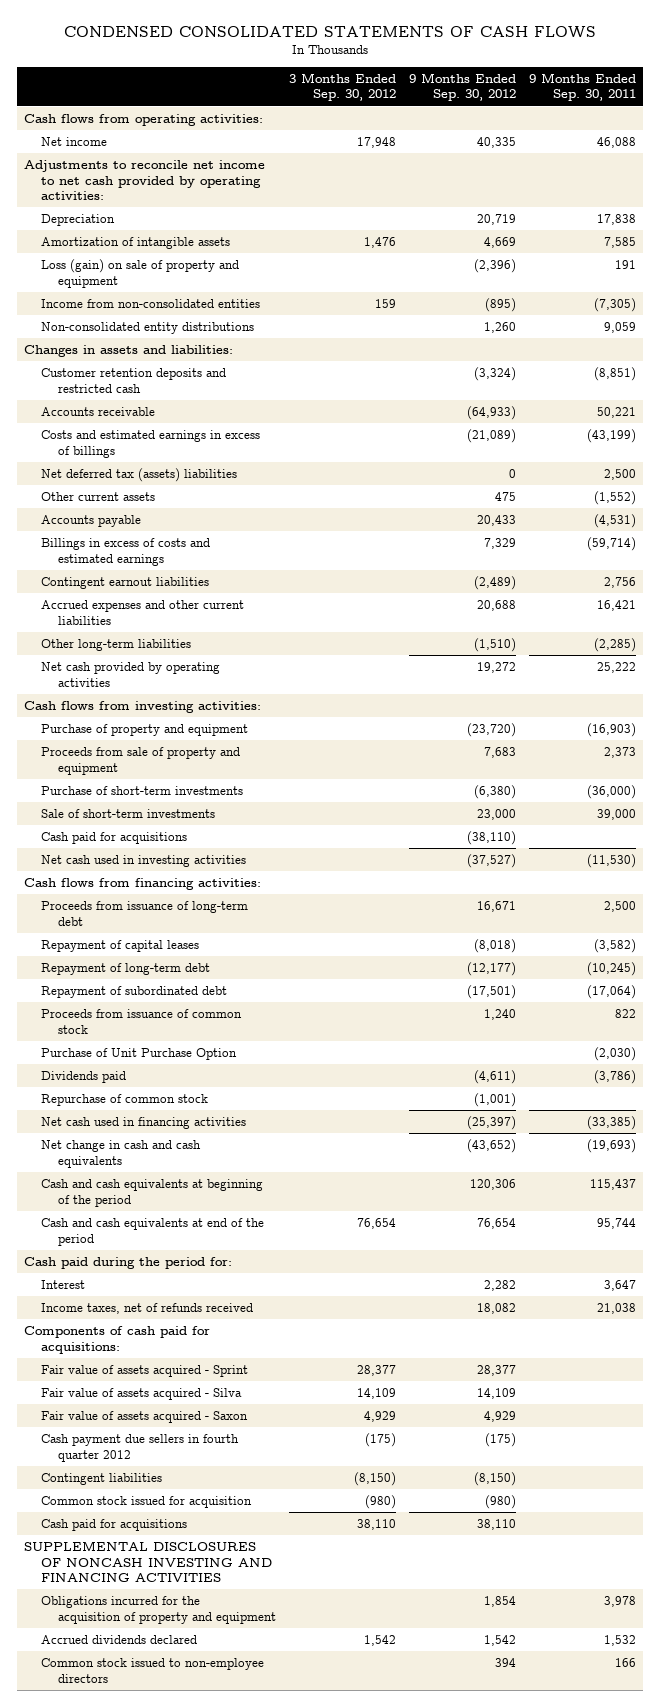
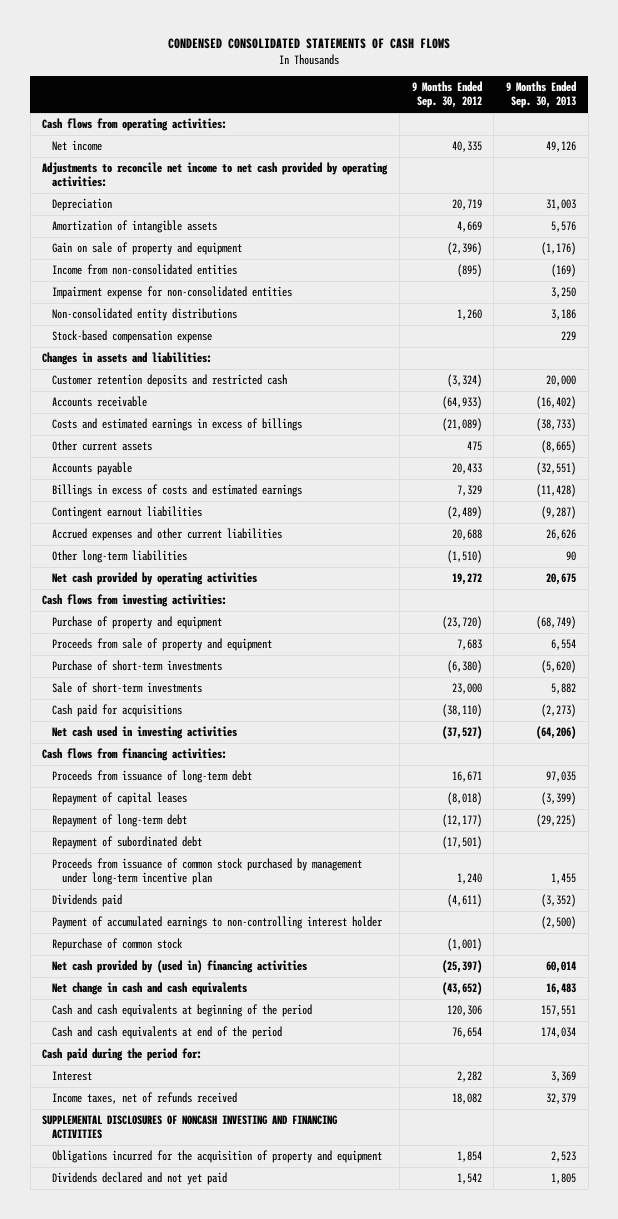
[289,72,397,102] 3 Months Ended Sep. 30, 2012 -> none
[529,72,637,102] 9 Months Ended Sep. 30, 2011 -> none
none -> [506,81,577,109] 9 Months Ended Sep. 30, 2013
[40,259,239,288] Loss (gain) on sale of property and equipment -> [51,242,242,256] Gain on sale of property and equipment
none -> [51,286,292,300] Impairment expense for non-consolidated entities
none -> [51,330,212,344] Stock-based compensation expense
[40,468,237,483] Net deferred tax (assets) liabilities -> none
[40,1048,237,1061] Purchase of Unit Purchase Option -> none
[40,1009,242,1034] Proceeds from issuance of common stock -> [51,858,362,886] Proceeds from issuance of common stock purchased by management under long-term incentive plan
none -> [51,916,383,930] Payment of accumulated earnings to non-controlling interest holder
[40,1117,246,1130] Net cash used in financing activities -> [51,960,307,974] Net cash provided by (used in) financing activities
[23,1326,210,1354] Components of cash paid for acquisitions: -> none
[40,1365,248,1378] Fair value of assets acquired - Sprint -> none
[40,1388,242,1401] Fair value of assets acquired - Silva -> none
[40,1411,248,1424] Fair value of assets acquired - Saxon -> none
[40,1434,239,1462] Cash payment due sellers in fourth quarter 2012 -> none
[40,1473,162,1486] Contingent liabilities -> none
[40,1496,252,1509] Common stock issued for acquisition -> none
[40,1519,187,1532] Cash paid for acquisitions -> none
[40,1658,264,1683] Common stock issued to non-employee directors -> none
[40,1635,197,1645] Accrued dividends declared -> [51,1172,227,1186] Dividends declared and not yet paid

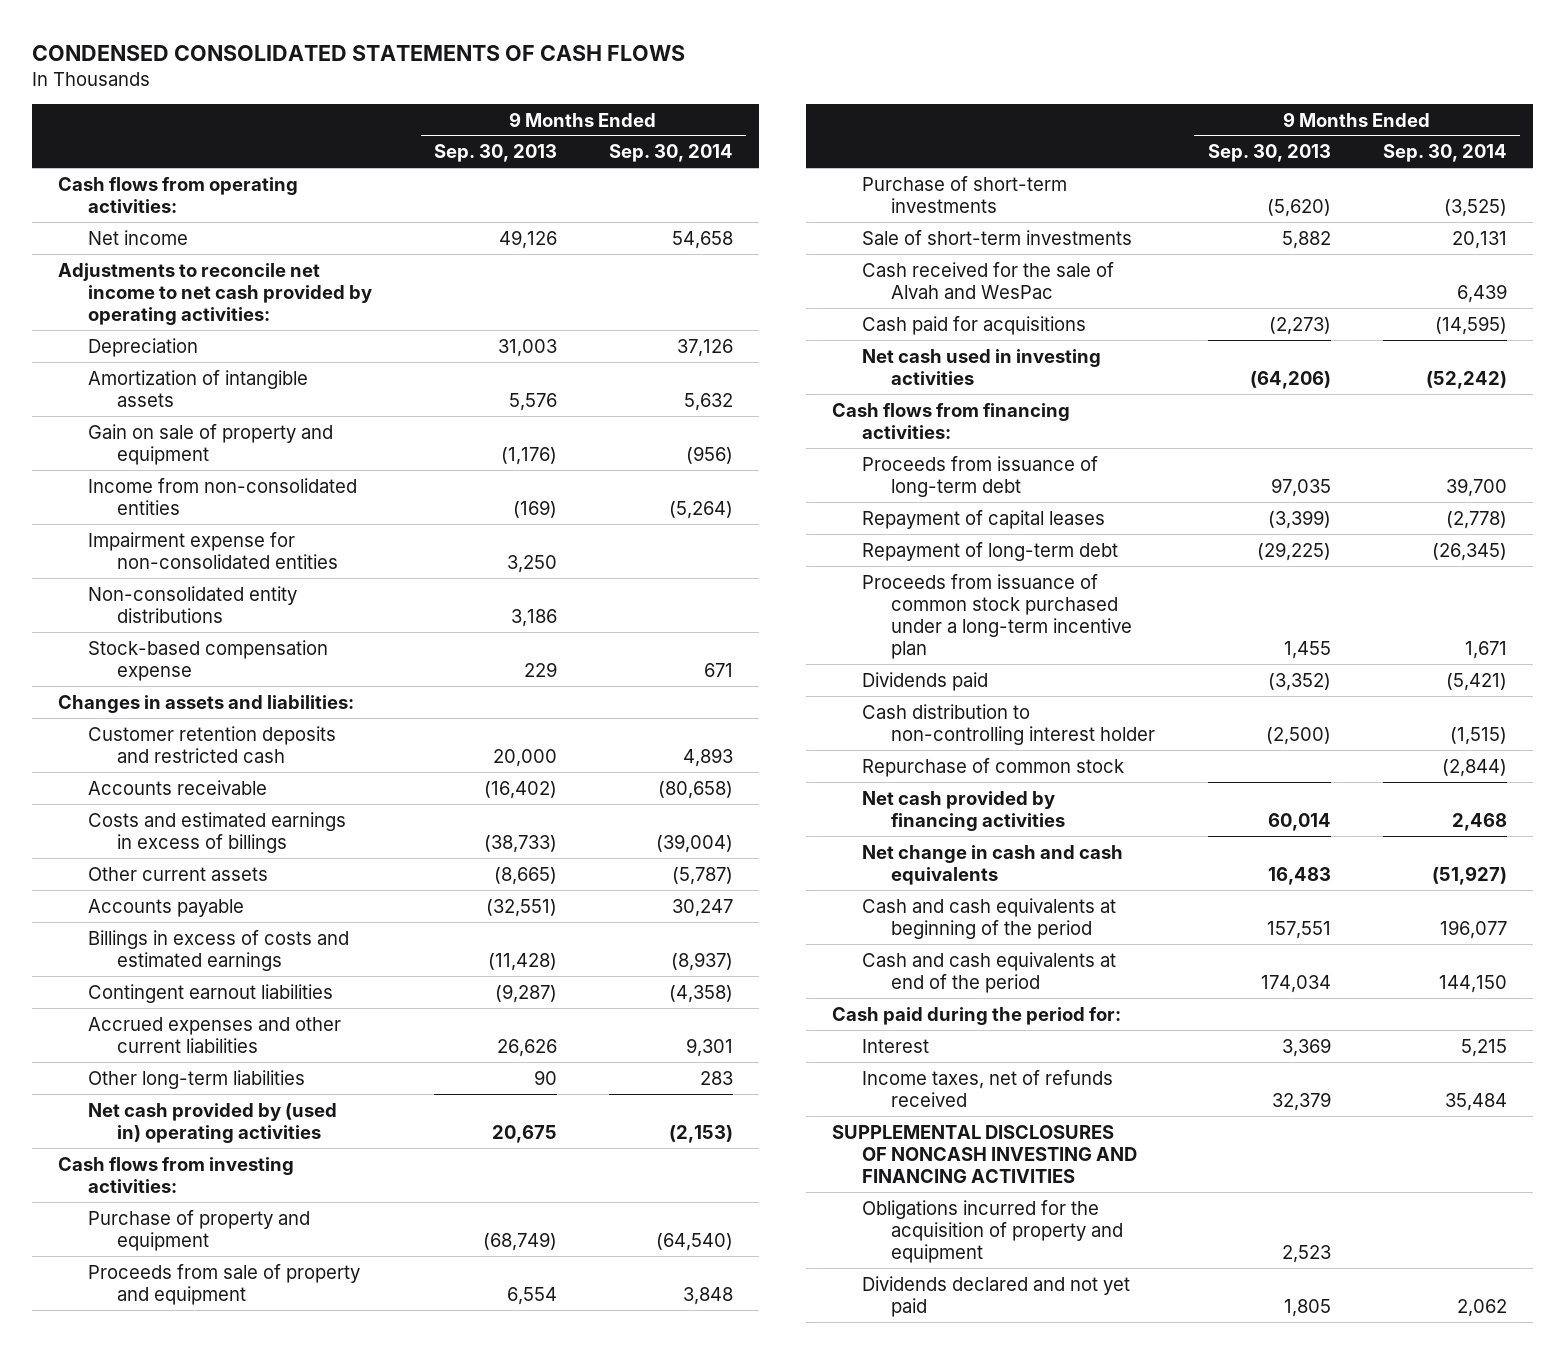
[411,81,482,109] 9 Months Ended Sep. 30, 2012 -> none
none -> [609,144,734,163] Sep. 30, 2014
[51,572,257,586] Net cash provided by operating activities -> [87,1102,337,1143] Net cash provided by (used in) operating activities
none -> [861,261,1114,299] Cash received for the sale of Alvah and WesPac
[51,836,202,850] Repayment of subordinated debt -> none
[51,858,362,886] Proceeds from issuance of common stock purchased by management under long-term incentive plan -> [861,573,1133,660] Proceeds from issuance of common stock purchased under a long-term incentive plan
[51,916,383,930] Payment of accumulated earnings to non-controlling interest holder -> [861,703,1156,745] Cash distribution to non-controlling interest holder
[51,960,307,974] Net cash provided by (used in) financing activities -> [861,790,1066,831] Net cash provided by financing activities

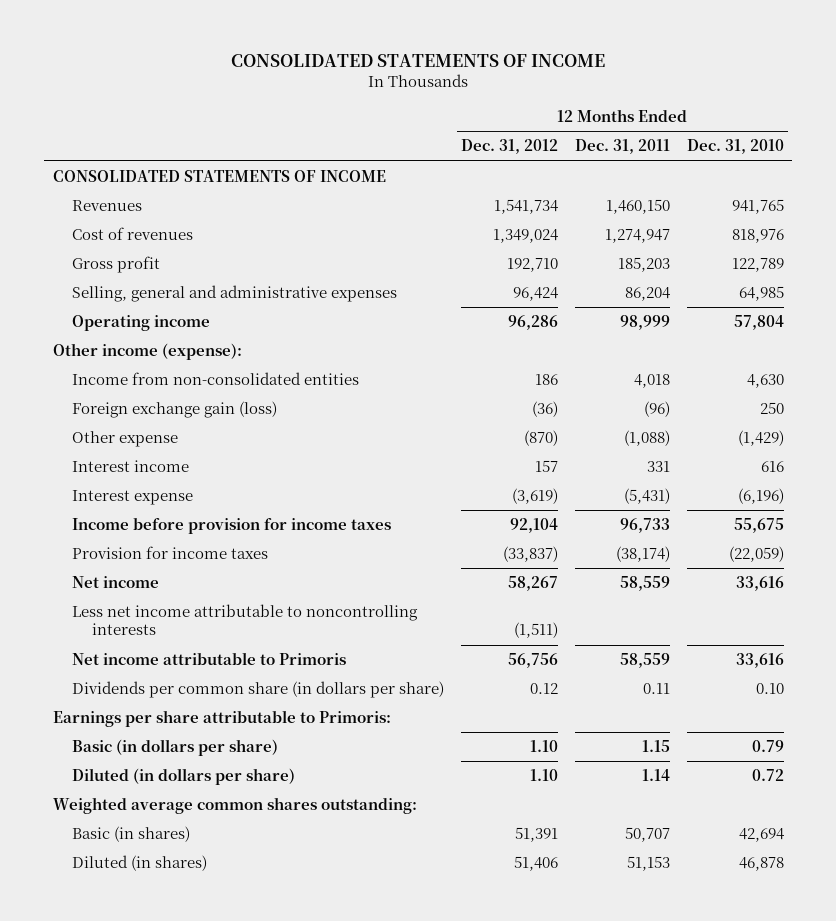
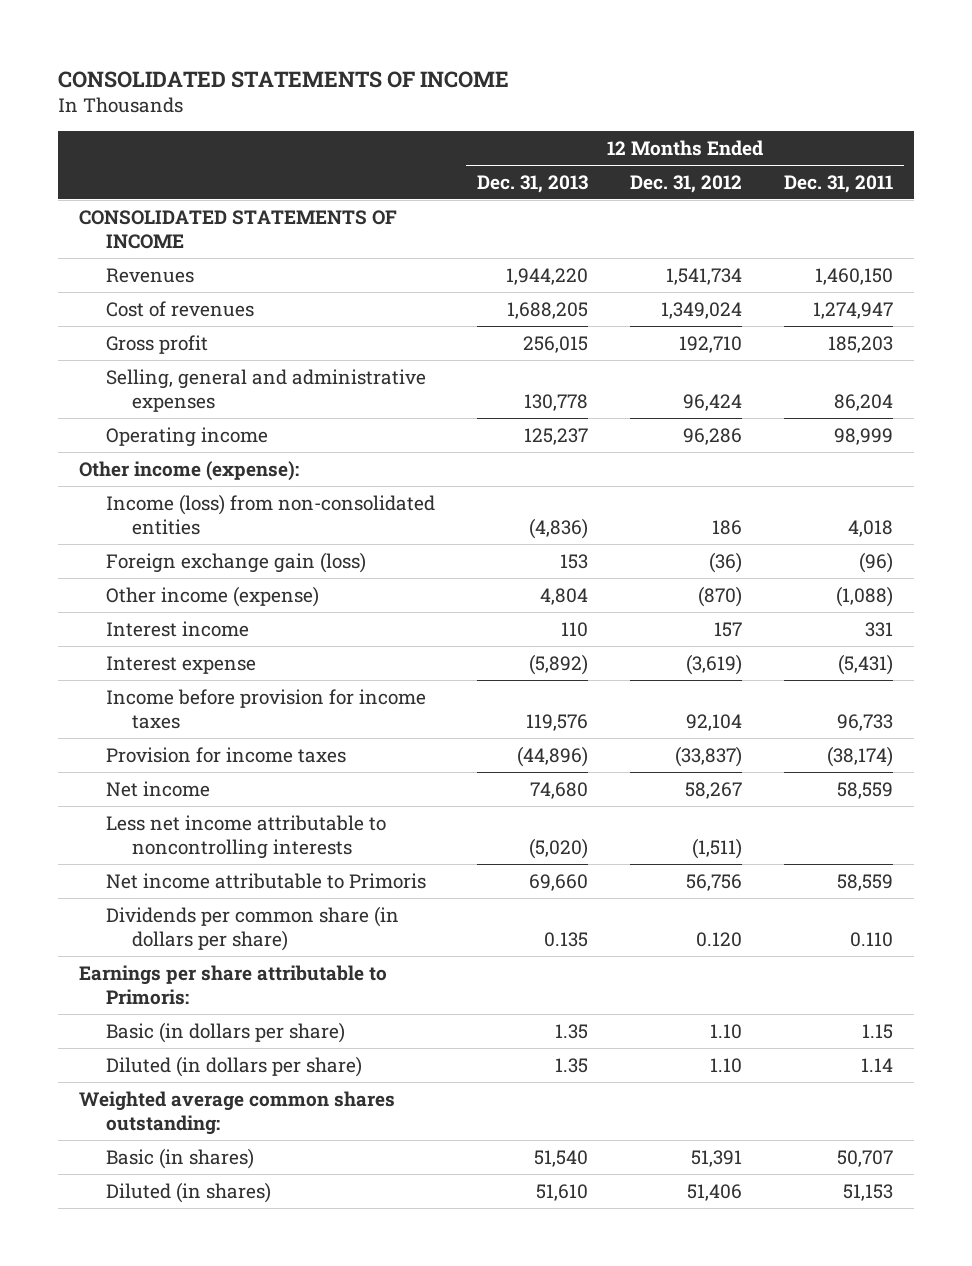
[686,139,784,155] Dec. 31, 2010 -> none
none -> [476,174,588,193] Dec. 31, 2013
[72,372,360,386] Income from non-consolidated entities -> [105,493,435,535] Income (loss) from non-consolidated entities
[72,431,179,448] Other expense -> [105,585,319,607] Other income (expense)
[530,683,559,695] 0.12 -> [695,931,742,947] 0.120
[642,683,670,695] 0.11 -> [849,931,893,947] 0.110

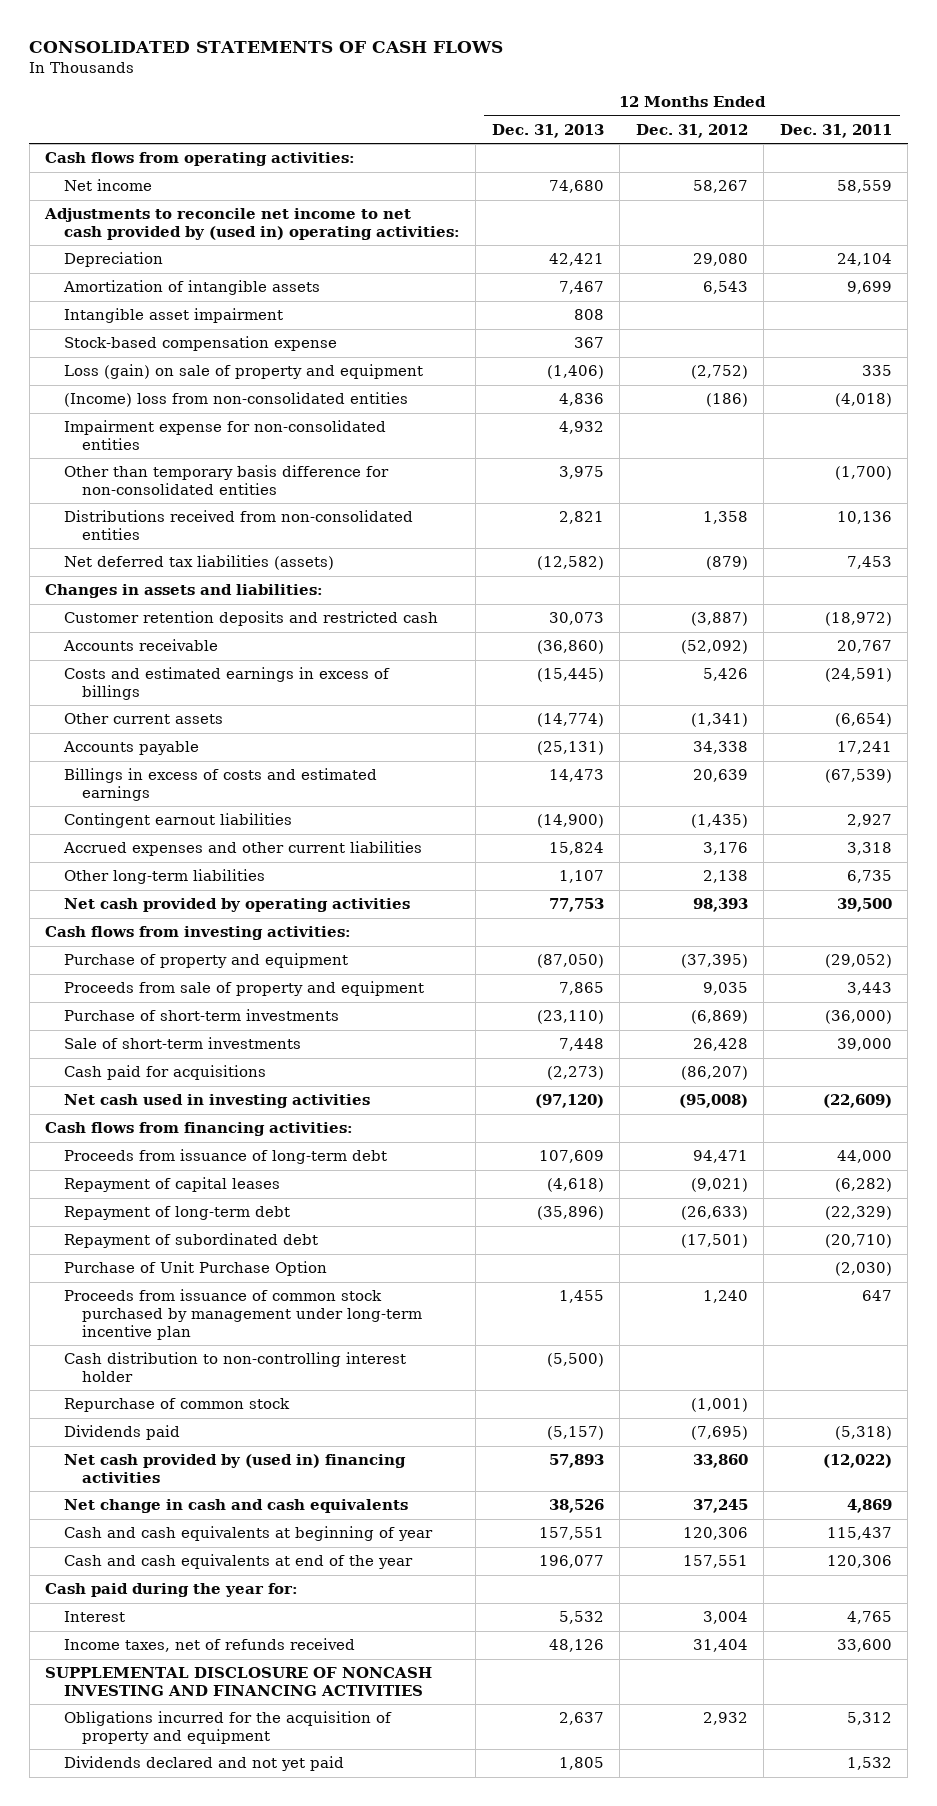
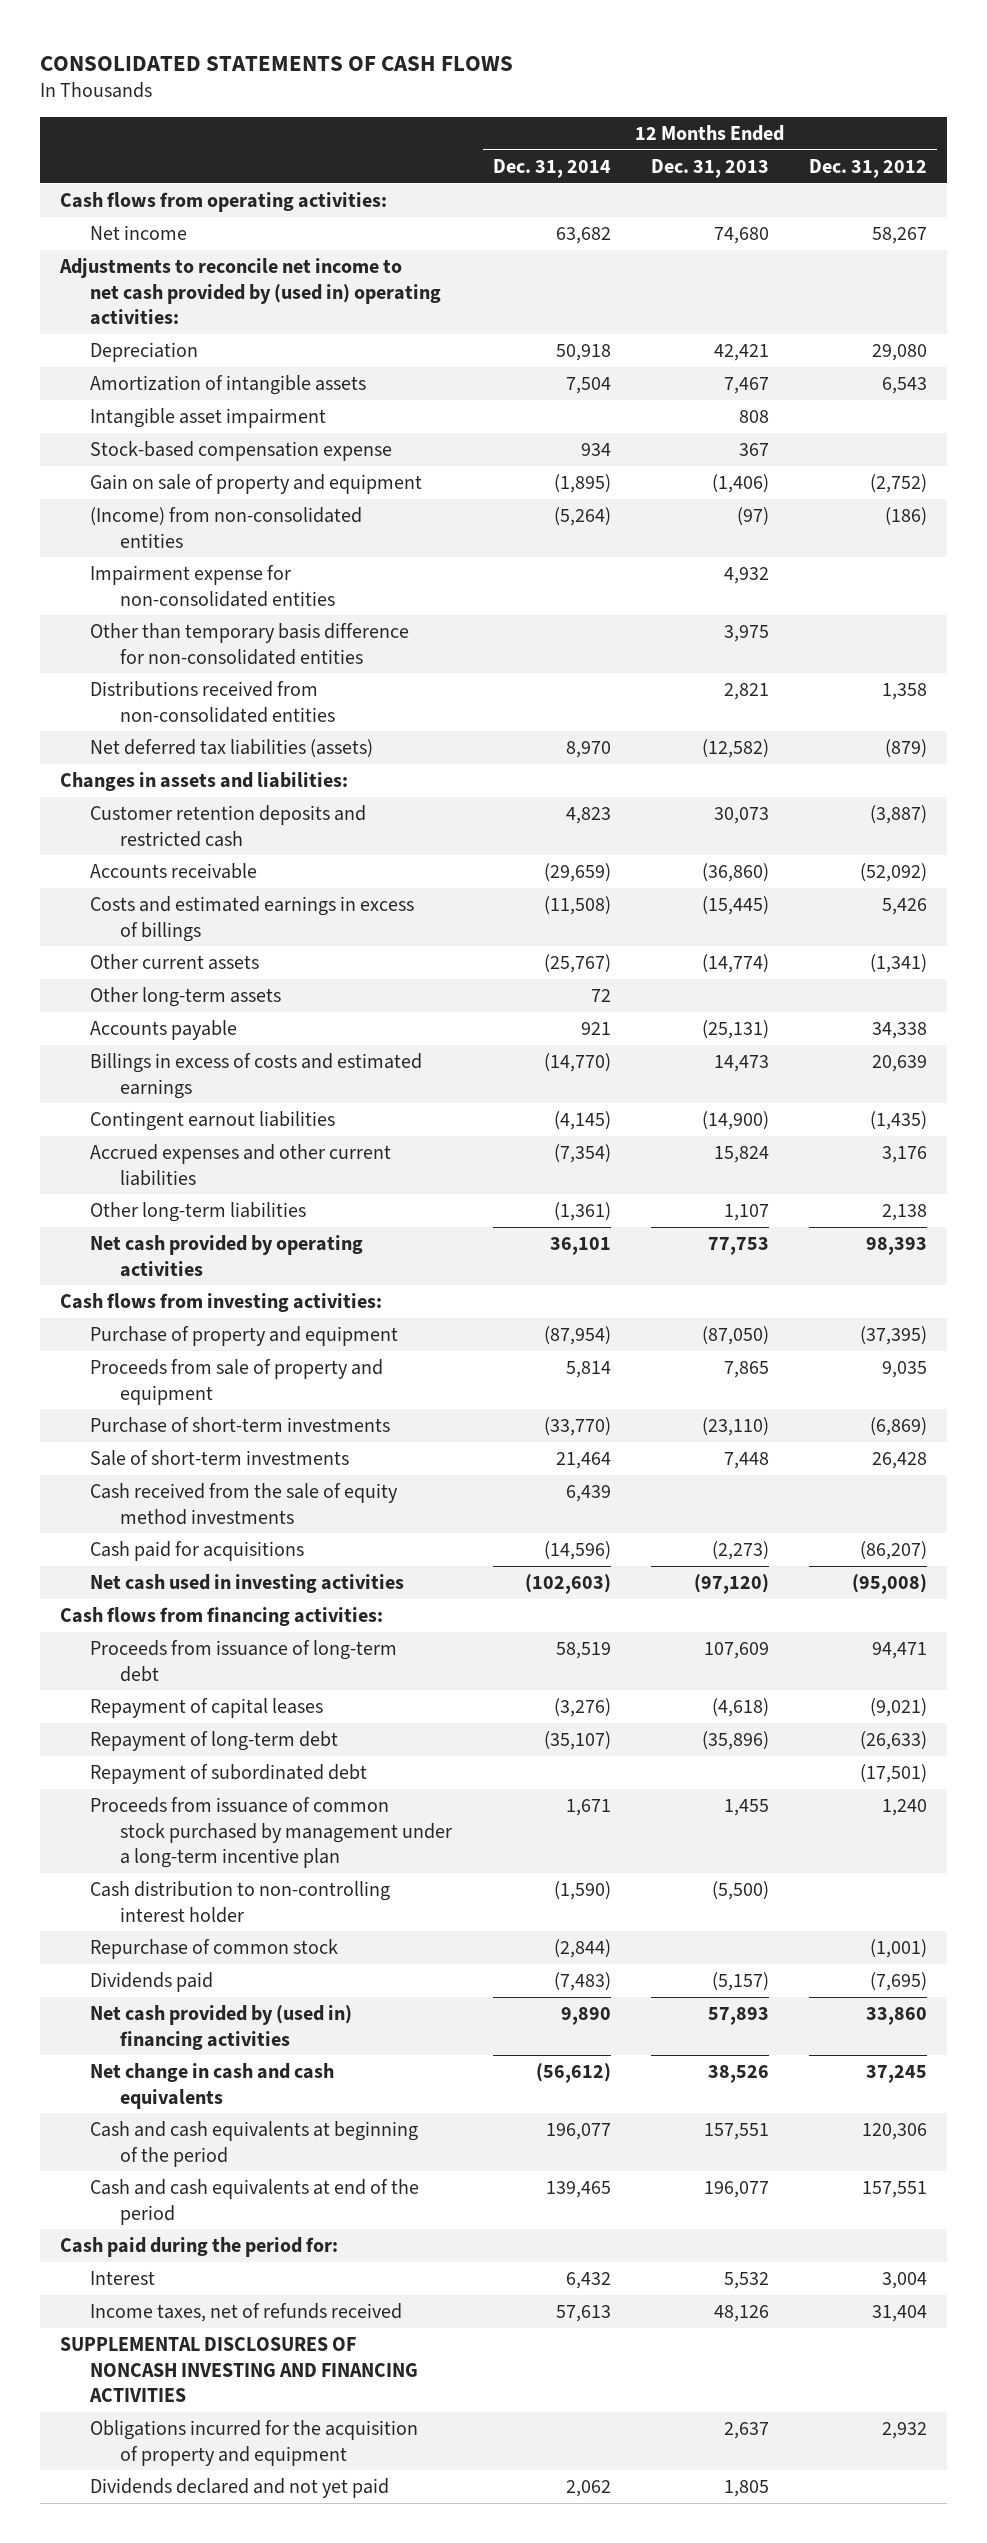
[779,123,892,138] Dec. 31, 2011 -> none
none -> [492,158,611,178] Dec. 31, 2014
[63,364,423,380] Loss (gain) on sale of property and equipment -> [90,473,423,494] Gain on sale of property and equipment
[63,392,408,408] (Income) loss from non-consolidated entities -> [90,506,363,548] (Income) from non-consolidated entities
[558,393,604,407] 4,836 -> [736,506,769,526] (97)
none -> [90,986,282,1007] Other long-term assets
none -> [90,1482,399,1525] Cash received from the sale of equity method investments
[63,1261,327,1277] Purchase of Unit Purchase Option -> none
[63,1289,422,1340] Proceeds from issuance of common stock purchased by management under long-term incentive plan -> [90,1796,453,1869] Proceeds from issuance of common stock purchased by management under a long-term incentive plan
[63,1526,433,1542] Cash and cash equivalents at beginning of year -> [90,2120,419,2167] Cash and cash equivalents at beginning of the period
[63,1554,413,1570] Cash and cash equivalents at end of the year -> [90,2178,420,2225] Cash and cash equivalents at end of the period
[45,1583,299,1598] Cash paid during the year for: -> [60,2236,339,2257] Cash paid during the period for:
[45,1667,433,1697] SUPPLEMENTAL DISCLOSURE OF NONCASH INVESTING AND FINANCING ACTIVITIES -> [60,2336,419,2403] SUPPLEMENTAL DISCLOSURES OF NONCASH INVESTING AND FINANCING ACTIVITIES

